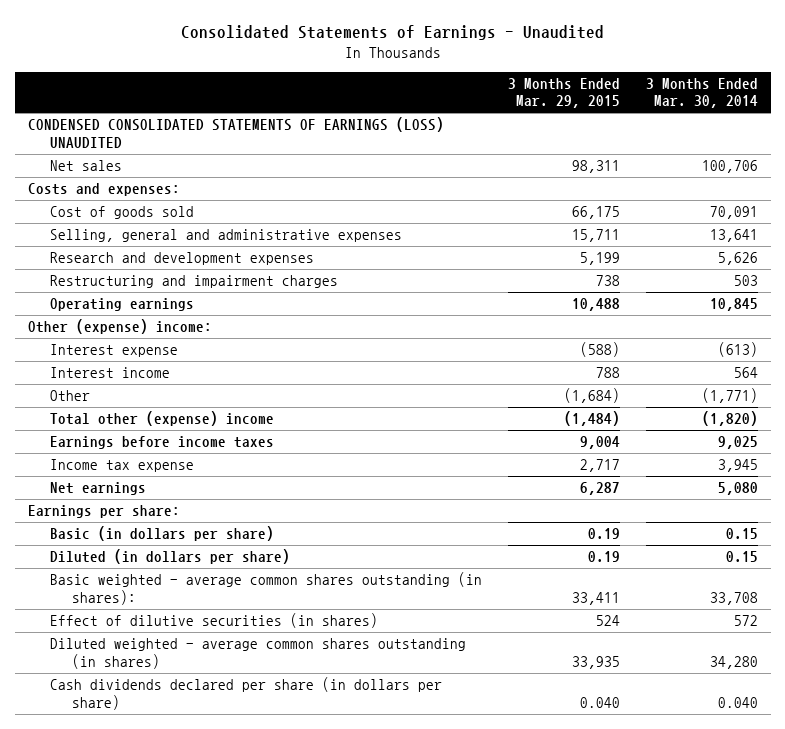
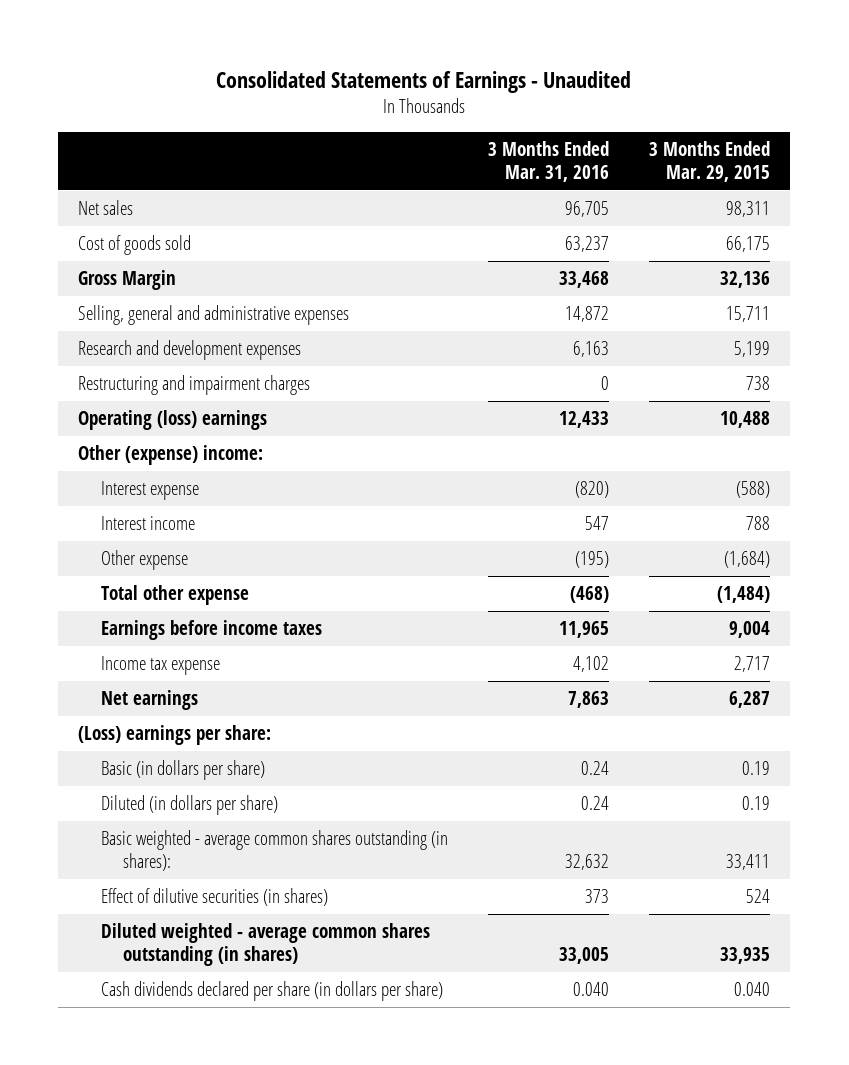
[645,77,758,109] 3 Months Ended Mar. 30, 2014 -> none
none -> [487,141,609,182] 3 Months Ended Mar. 31, 2016
[27,117,444,148] CONDENSED CONSOLIDATED STATEMENTS OF EARNINGS (LOSS) UNAUDITED -> none
[27,183,180,197] Costs and expenses: -> none
none -> [78,270,177,291] Gross Margin
[49,298,194,312] Operating earnings -> [78,410,268,431] Operating (loss) earnings
[49,390,90,402] Other -> [100,550,188,571] Other expense
[49,411,274,427] Total other (expense) income -> [100,585,249,606] Total other expense
[27,505,180,519] Earnings per share: -> [78,725,272,746] (Loss) earnings per share:

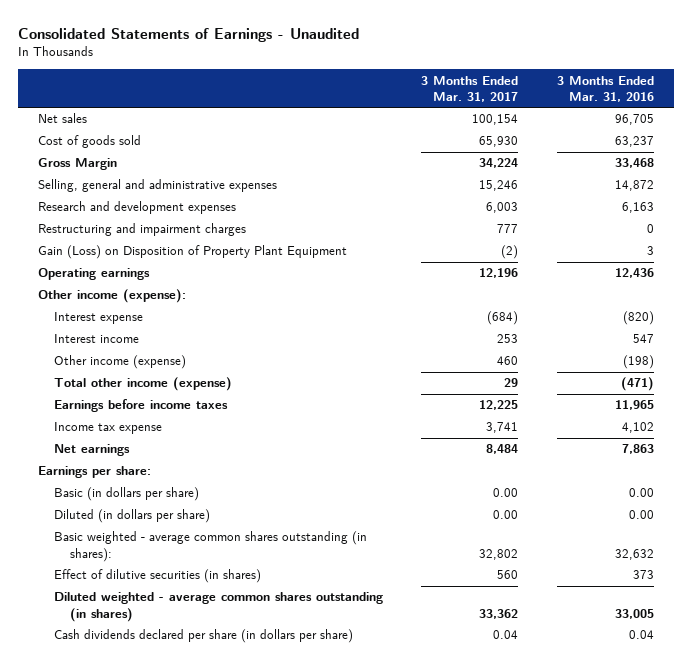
[649,141,771,182] 3 Months Ended Mar. 29, 2015 -> none
none -> [421,75,519,102] 3 Months Ended Mar. 31, 2017
none -> [37,245,347,260] Gain (Loss) on Disposition of Property Plant Equipment
[78,410,268,431] Operating (loss) earnings -> [37,268,150,281] Operating earnings
[558,411,609,429] 12,433 -> [615,268,655,279] 12,436
[78,445,264,466] Other (expense) income: -> [37,289,186,304] Other income (expense):
[100,550,188,571] Other expense -> [53,355,186,370] Other income (expense)
[574,551,609,569] (195) -> [623,355,655,370] (198)
[100,585,249,606] Total other expense -> [53,377,232,392] Total other income (expense)
[569,586,609,604] (468) -> [621,377,655,392] (471)
[78,725,272,746] (Loss) earnings per share: -> [37,466,151,479] Earnings per share:
[580,761,609,776] 0.24 -> [629,488,655,498] 0.00
[580,796,609,811] 0.24 -> [629,510,655,520] 0.00
[572,982,609,997] 0.040 -> [629,630,655,640] 0.04

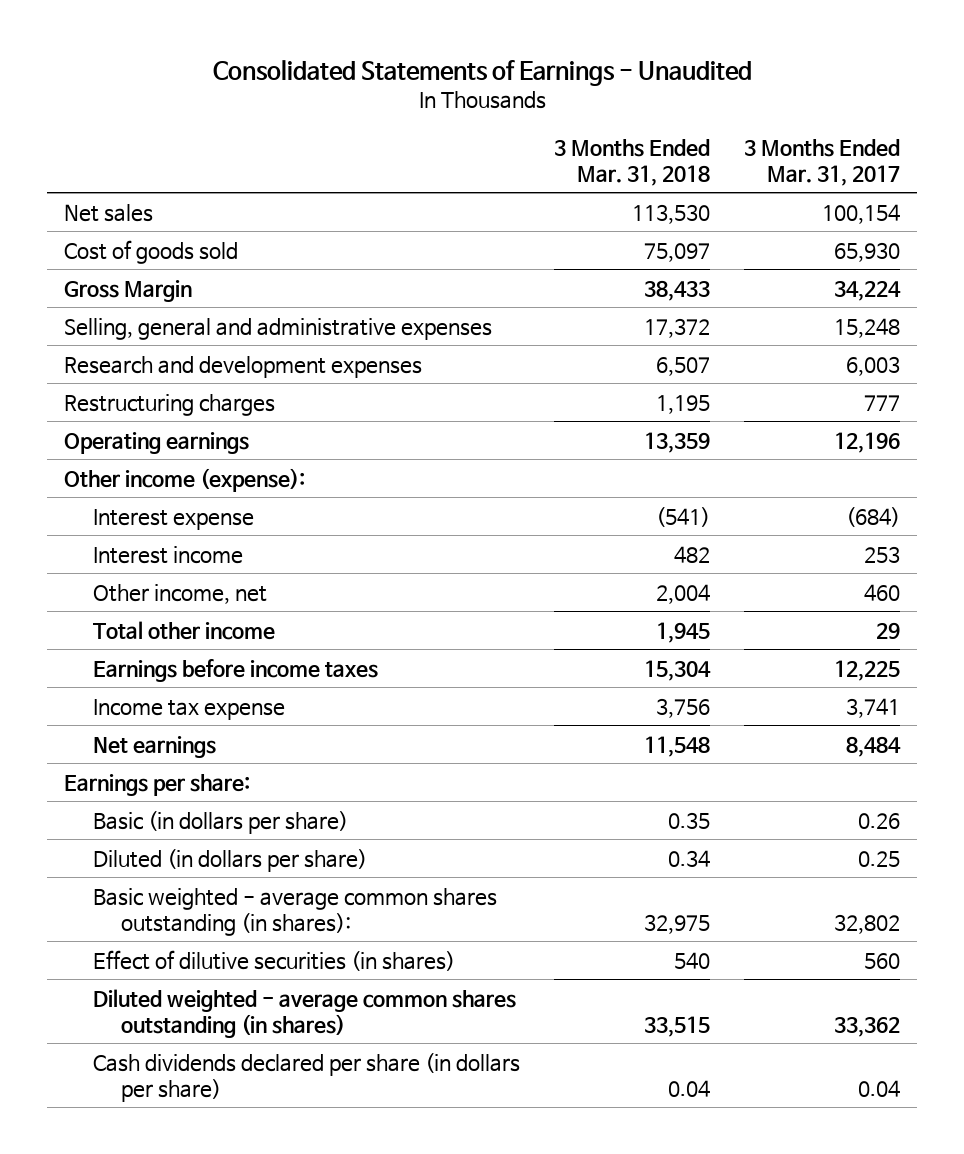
[557,75,655,102] 3 Months Ended Mar. 31, 2016 -> none
none -> [553,138,710,186] 3 Months Ended Mar. 31, 2018
[479,180,519,192] 15,246 -> [833,317,900,338] 15,248
[37,245,347,260] Gain (Loss) on Disposition of Property Plant Equipment -> none
[37,223,246,237] Restructuring and impairment charges -> [64,393,276,416] Restructuring charges
[53,355,186,370] Other income (expense) -> [92,583,267,604] Other income, net
[53,377,232,392] Total other income (expense) -> [92,620,275,640] Total other income
[493,488,519,498] 0.00 -> [857,812,900,829] 0.26
[493,510,519,520] 0.00 -> [857,850,900,867] 0.25

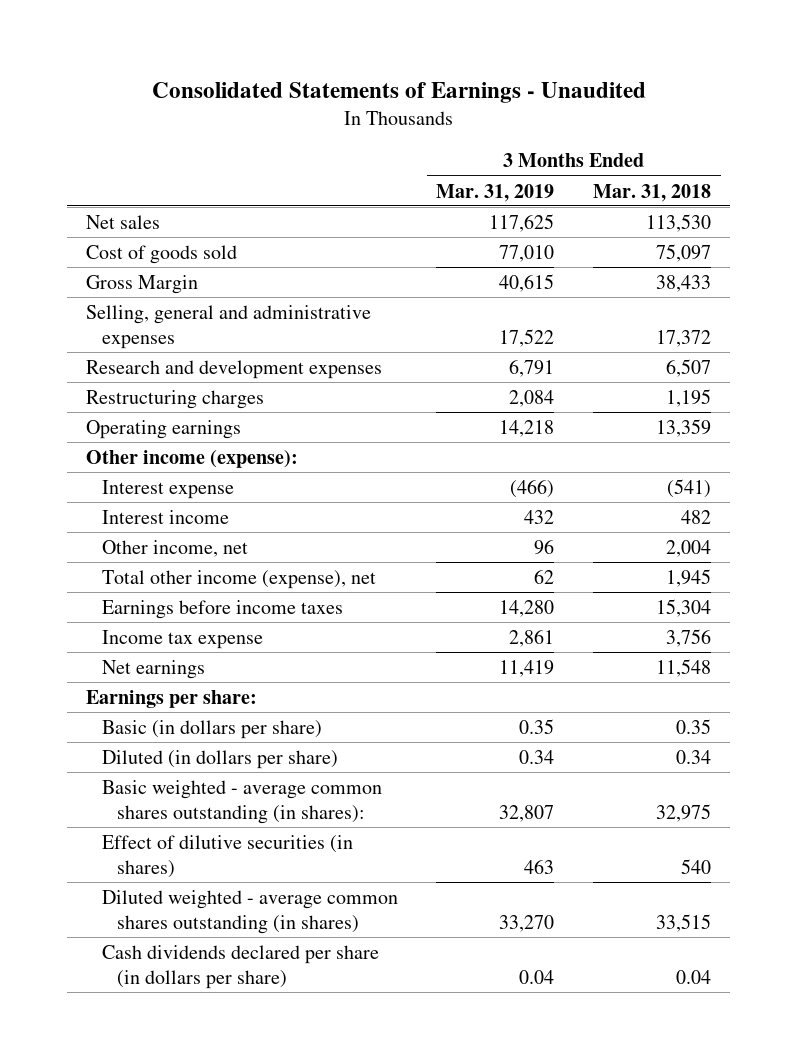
[743,138,900,186] 3 Months Ended Mar. 31, 2017 -> none
none -> [436,183,555,202] Mar. 31, 2019
[92,620,275,640] Total other income -> [101,569,376,589] Total other income (expense), net

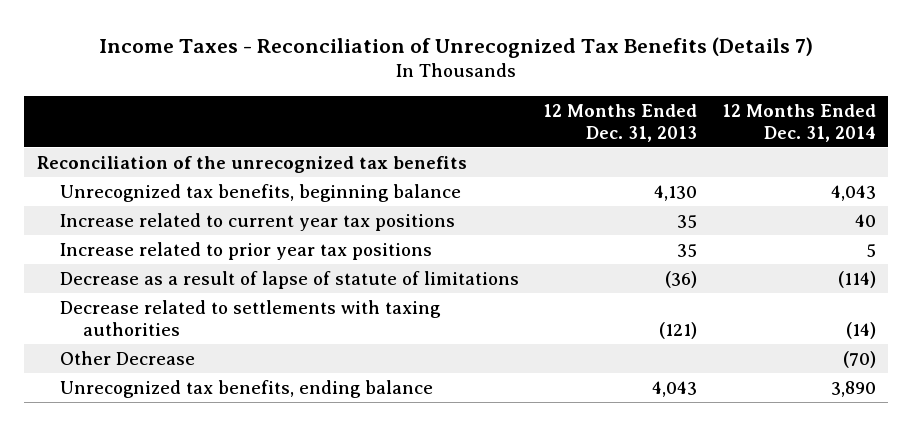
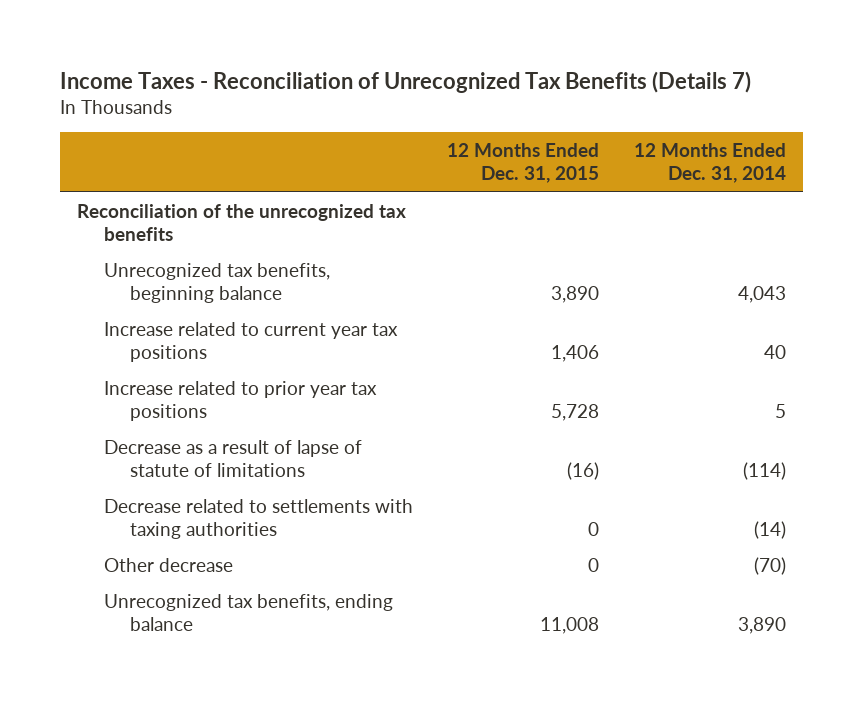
[543,103,698,142] 12 Months Ended Dec. 31, 2013 -> none
none -> [447,143,600,184] 12 Months Ended Dec. 31, 2015
[59,350,195,365] Other Decrease -> [103,557,233,572] Other decrease

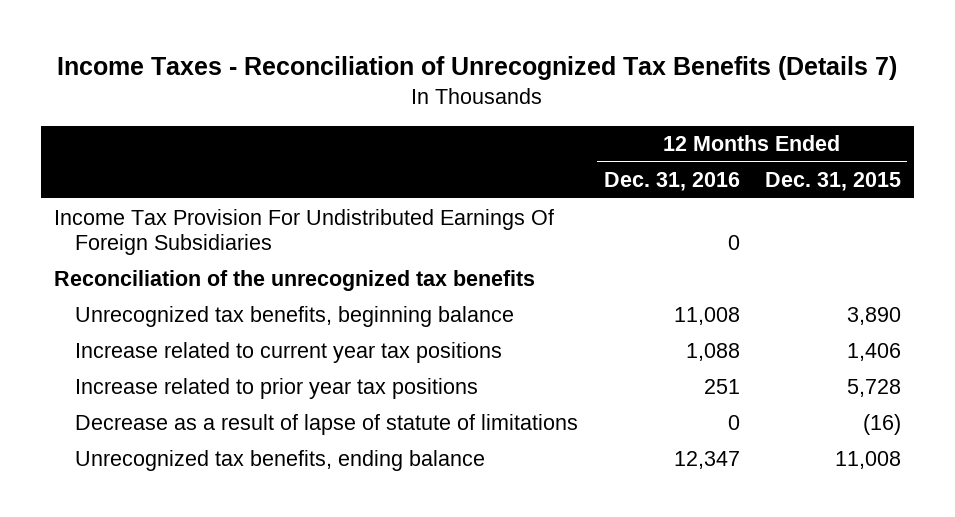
[633,143,786,184] 12 Months Ended Dec. 31, 2014 -> none
none -> [603,172,740,192] Dec. 31, 2016
none -> [53,208,554,255] Income Tax Provision For Undistributed Earnings Of Foreign Subsidiaries
[103,498,413,540] Decrease related to settlements with taxing authorities -> none
[103,557,233,572] Other decrease -> none

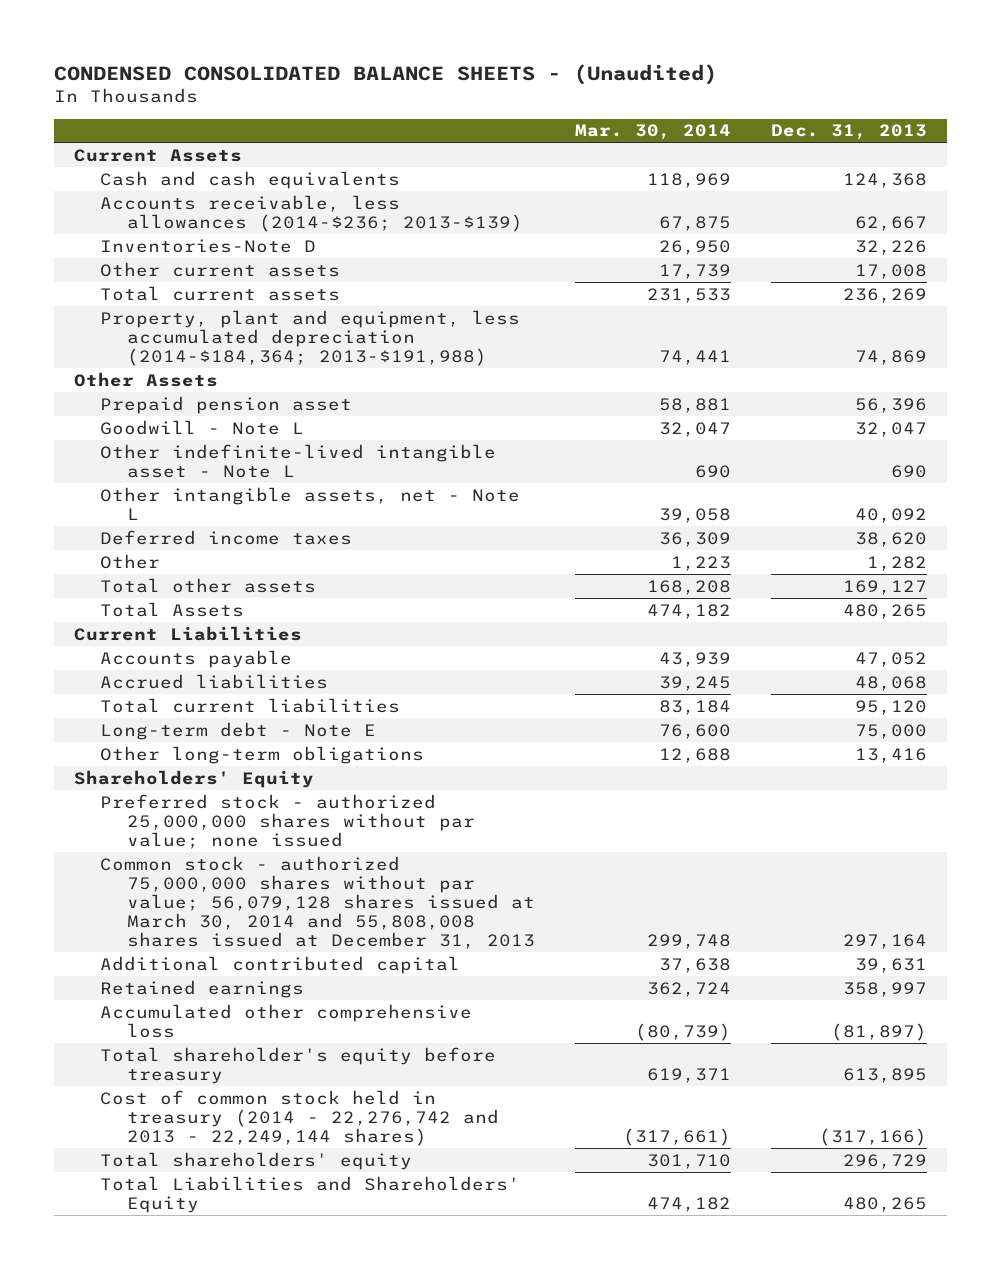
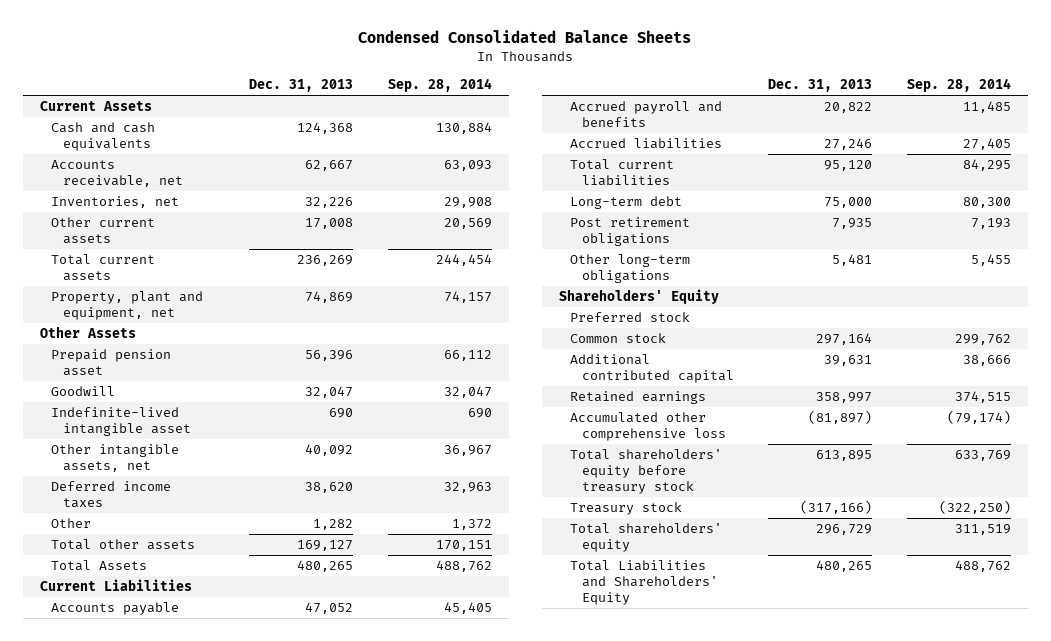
[53,63,717,85] CONDENSED CONSOLIDATED BALANCE SHEETS - (Unaudited) -> [358,30,692,44] Condensed Consolidated Balance Sheets
[574,124,731,141] Mar. 30, 2014 -> none
none -> [387,78,492,93] Sep. 28, 2014
[100,194,523,232] Accounts receivable, less allowances (2014-$236; 2013-$139) -> [51,160,184,188] Accounts receivable, net
[100,238,317,253] Inventories-Note D -> [51,196,180,209] Inventories, net
[100,309,521,366] Property, plant and equipment, less accumulated depreciation (2014-$184,364; 2013-$191,988) -> [51,291,204,321] Property, plant and equipment, net
[100,419,305,435] Goodwill - Note L -> [51,386,116,397] Goodwill
[100,443,497,478] Other indefinite-lived intangible asset - Note L -> [51,407,192,437] Indefinite-lived intangible asset
[100,486,521,520] Other intangible assets, net - Note L -> [51,444,180,473] Other intangible assets, net
none -> [570,101,723,128] Accrued payroll and benefits
[854,675,927,691] 48,068 -> [824,138,873,151] 27,246
[100,721,377,740] Long-term debt - Note E -> [570,196,683,210] Long-term debt
none -> [570,217,691,247] Post retirement obligations
[854,747,927,763] 13,416 -> [832,254,873,267] 5,481
[100,793,475,849] Preferred stock - authorized 25,000,000 shares without par value; none issued -> [570,312,691,323] Preferred stock
[100,855,535,950] Common stock - authorized 75,000,000 shares without par value; 56,079,128 shares issued at March 30, 2014 and 55,808,008 shares issued at December 31, 2013 -> [570,333,667,344] Common stock
[100,1046,497,1084] Total shareholder's equity before treasury -> [570,449,723,494] Total shareholders' equity before treasury stock
[100,1089,499,1146] Cost of common stock held in treasury (2014 - 22,276,742 and 2013 - 22,249,144 shares) -> [570,502,683,516] Treasury stock

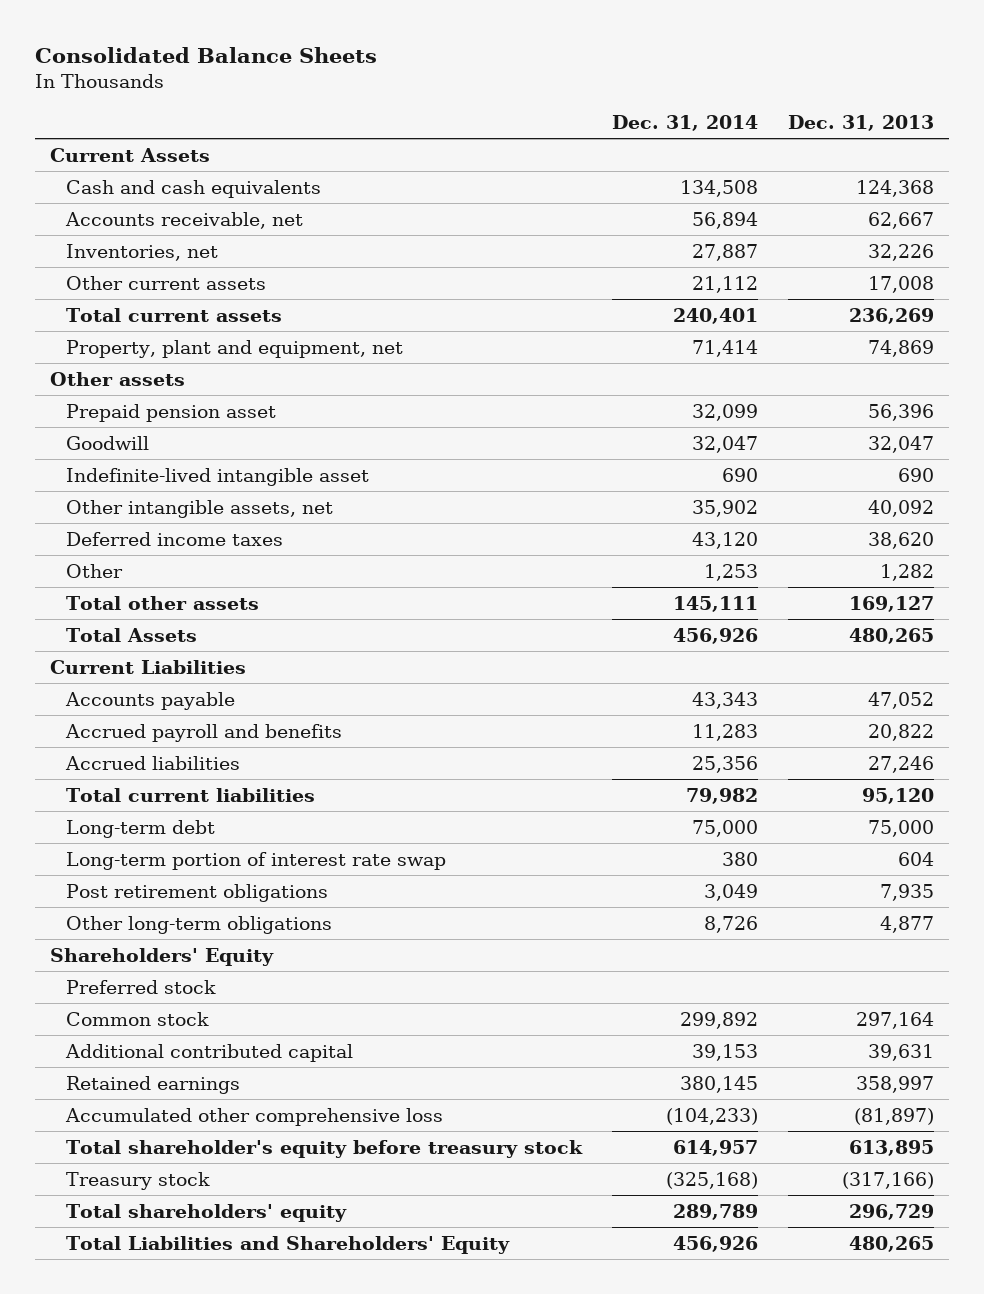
[358,30,692,44] Condensed Consolidated Balance Sheets -> [34,47,377,64] Consolidated Balance Sheets
[387,78,492,93] Sep. 28, 2014 -> none
none -> [611,114,758,131] Dec. 31, 2014
[39,326,136,339] Other Assets -> [49,371,185,386] Other assets
none -> [65,851,446,870] Long-term portion of interest rate swap
[832,254,873,267] 5,481 -> [879,915,934,933] 4,877
[570,449,723,494] Total shareholders' equity before treasury stock -> [65,1139,583,1158] Total shareholder's equity before treasury stock

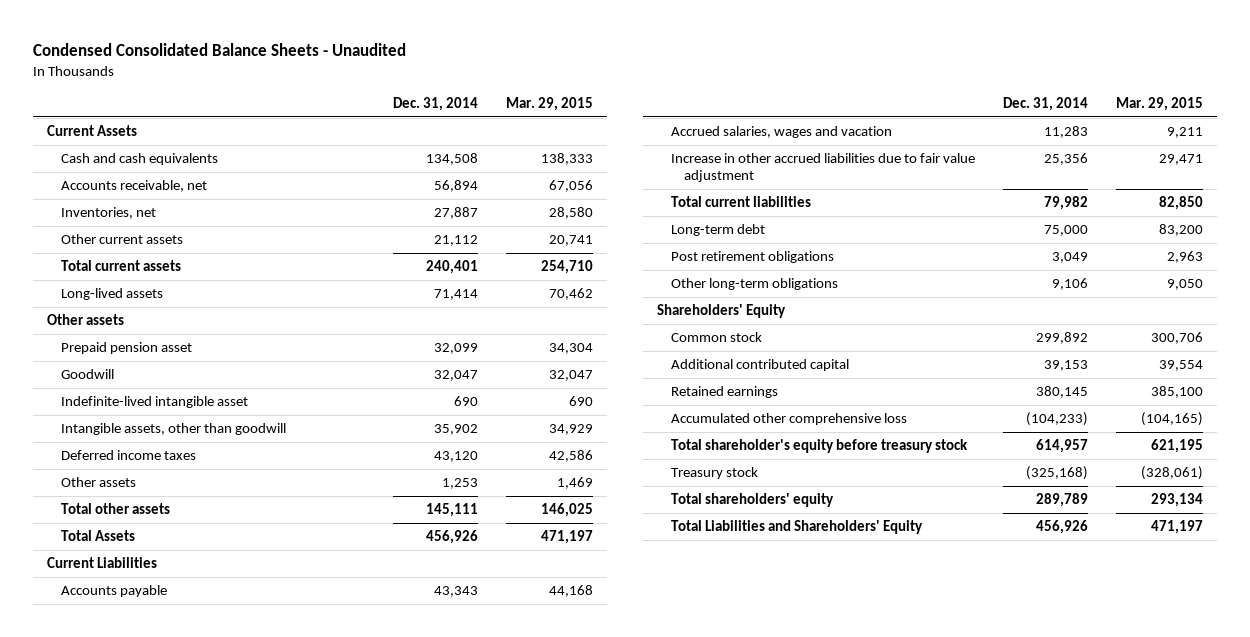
[34,47,377,64] Consolidated Balance Sheets -> [33,43,407,57] Condensed Consolidated Balance Sheets - Unaudited
[787,114,934,131] Dec. 31, 2013 -> none
none -> [505,97,593,112] Mar. 29, 2015
[65,339,403,358] Property, plant and equipment, net -> [60,288,163,301] Long-lived assets
[65,499,333,518] Other intangible assets, net -> [60,423,286,436] Intangible assets, other than goodwill
[65,563,123,578] Other -> [60,477,136,488] Other assets
[64,723,342,742] Accrued payroll and benefits -> [670,126,892,139] Accrued salaries, wages and vacation
[64,755,240,770] Accrued liabilities -> [670,153,975,182] Increase in other accrued liabilities due to fair value adjustment
[65,851,446,870] Long-term portion of interest rate swap -> none
[703,915,758,933] 8,726 -> [1051,278,1088,291] 9,106
[65,979,216,994] Preferred stock -> none

